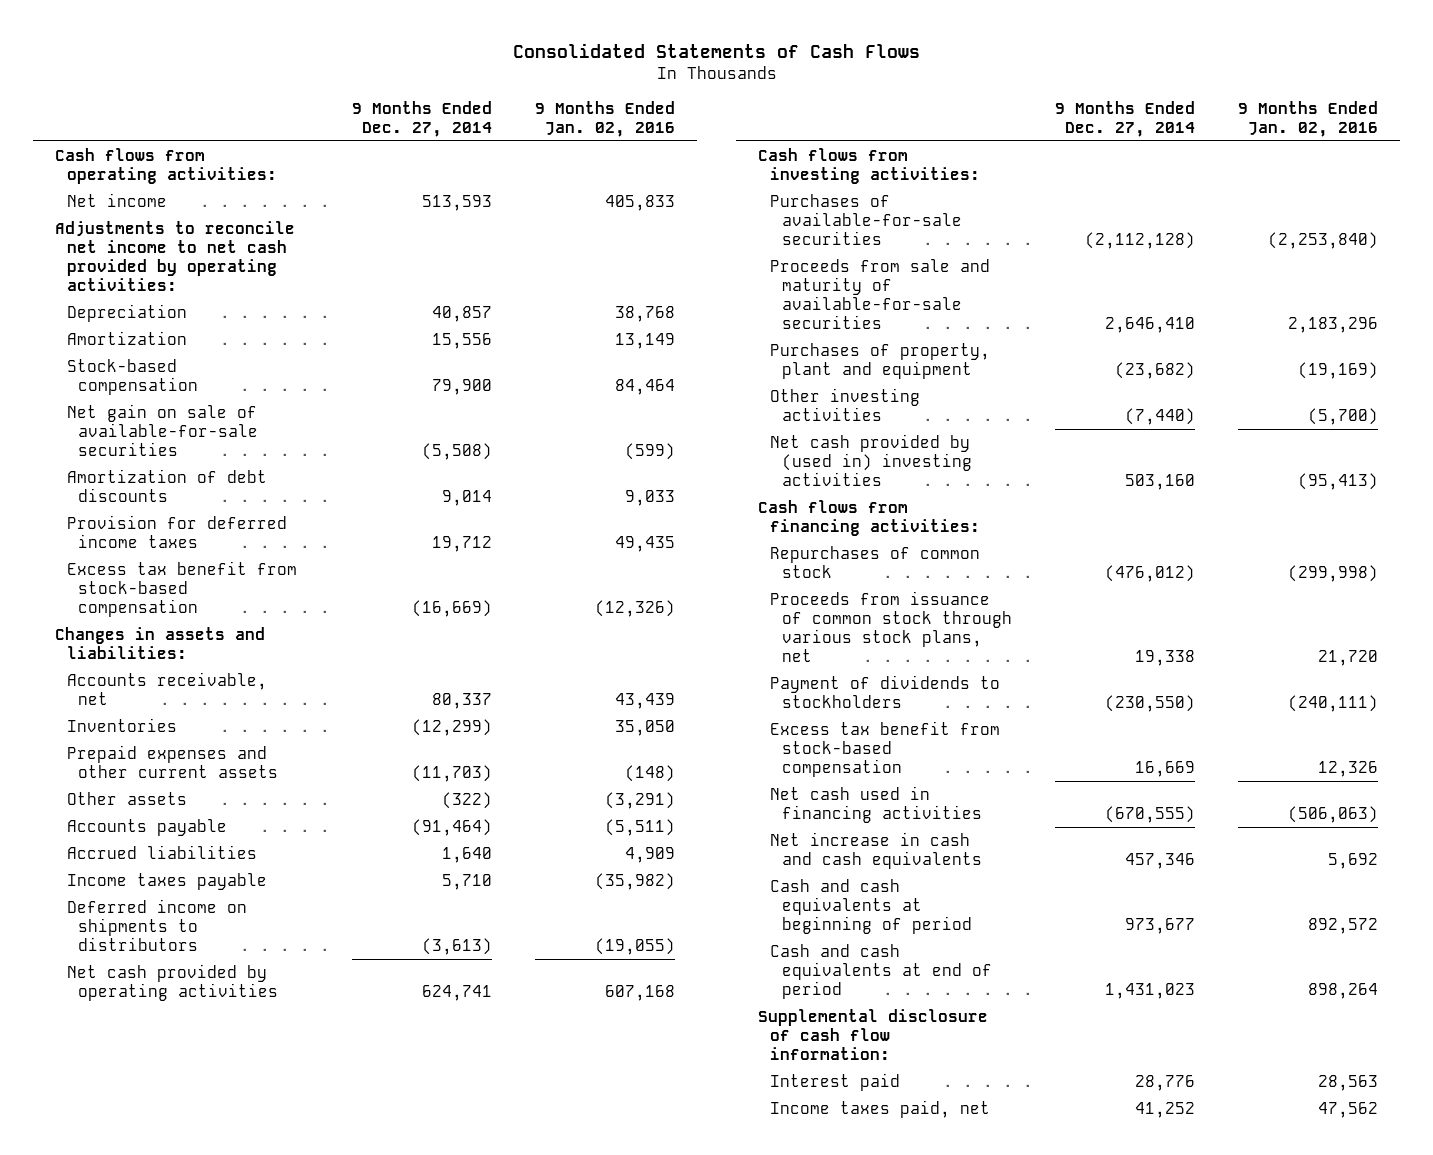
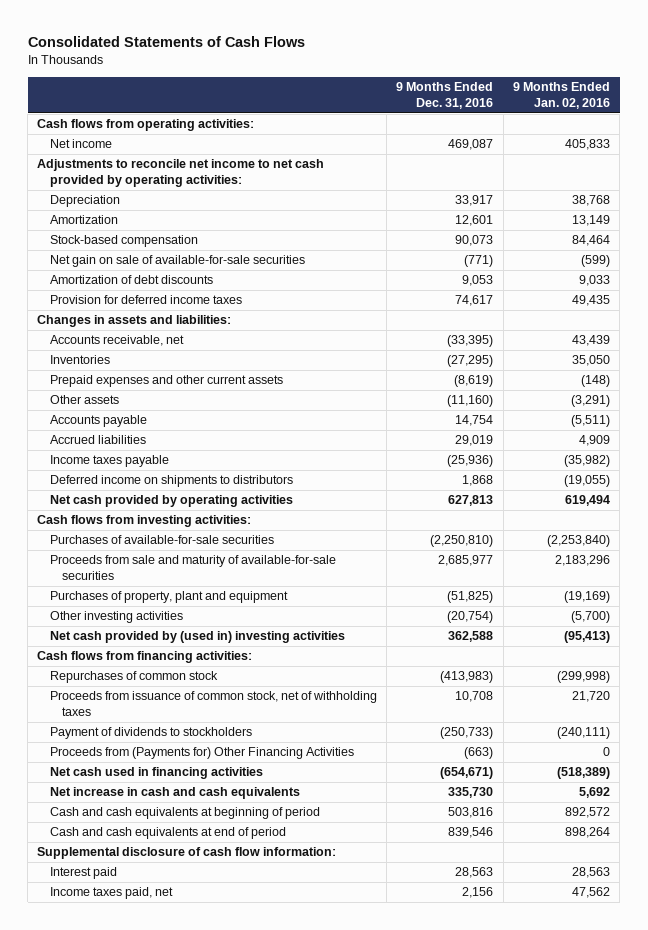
[351,100,492,137] 9 Months Ended Dec. 27, 2014 -> none
none -> [396,82,494,110] 9 Months Ended Dec. 31, 2016
[66,561,297,617] Excess tax benefit from stock-based compensation -> none
[605,985,676,1002] 607,168 -> [565,495,611,507] 619,494
[769,591,1012,662] Proceeds from issuance of common stock through various stock plans, net -> [49,691,377,717] Proceeds from issuance of common stock, net of withholding taxes
[769,721,1000,777] Excess tax benefit from stock-based compensation -> none
none -> [49,747,354,760] Proceeds from (Payments for) Other Financing Activities
[1288,806,1379,824] (506,063) -> [557,767,611,780] (518,389)

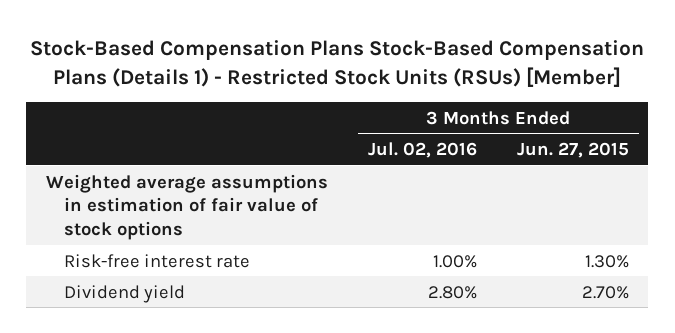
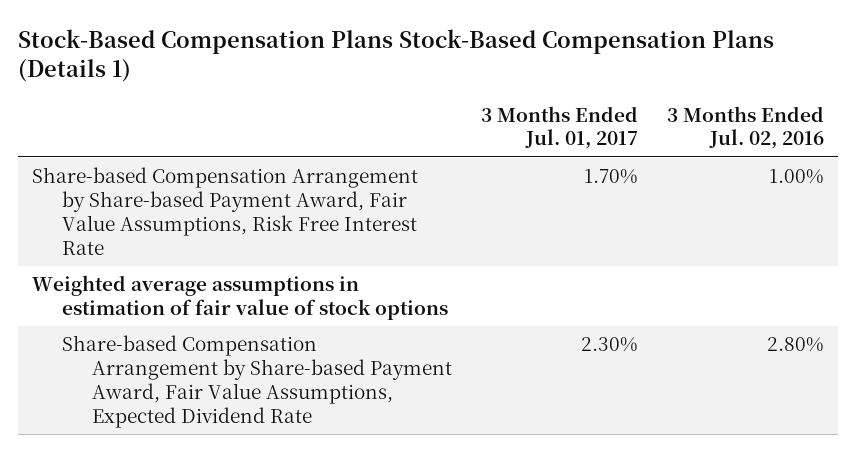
[30,39,645,87] Stock-Based Compensation Plans Stock-Based Compensation Plans (Details 1) - Restricted Stock Units (RSUs) [Member] -> [18,28,775,83] Stock-Based Compensation Plans Stock-Based Compensation Plans (Details 1)
[516,141,629,158] Jun. 27, 2015 -> none
none -> [481,105,639,150] 3 Months Ended Jul. 01, 2017
none -> [32,167,419,255] Share-based Compensation Arrangement by Share-based Payment Award, Fair Value Assumptions, Risk Free Interest Rate
[64,253,251,268] Risk-free interest rate -> none
[64,284,186,303] Dividend yield -> [62,335,453,428] Share-based Compensation Arrangement by Share-based Payment Award, Fair Value Assumptions, Expected Dividend Rate

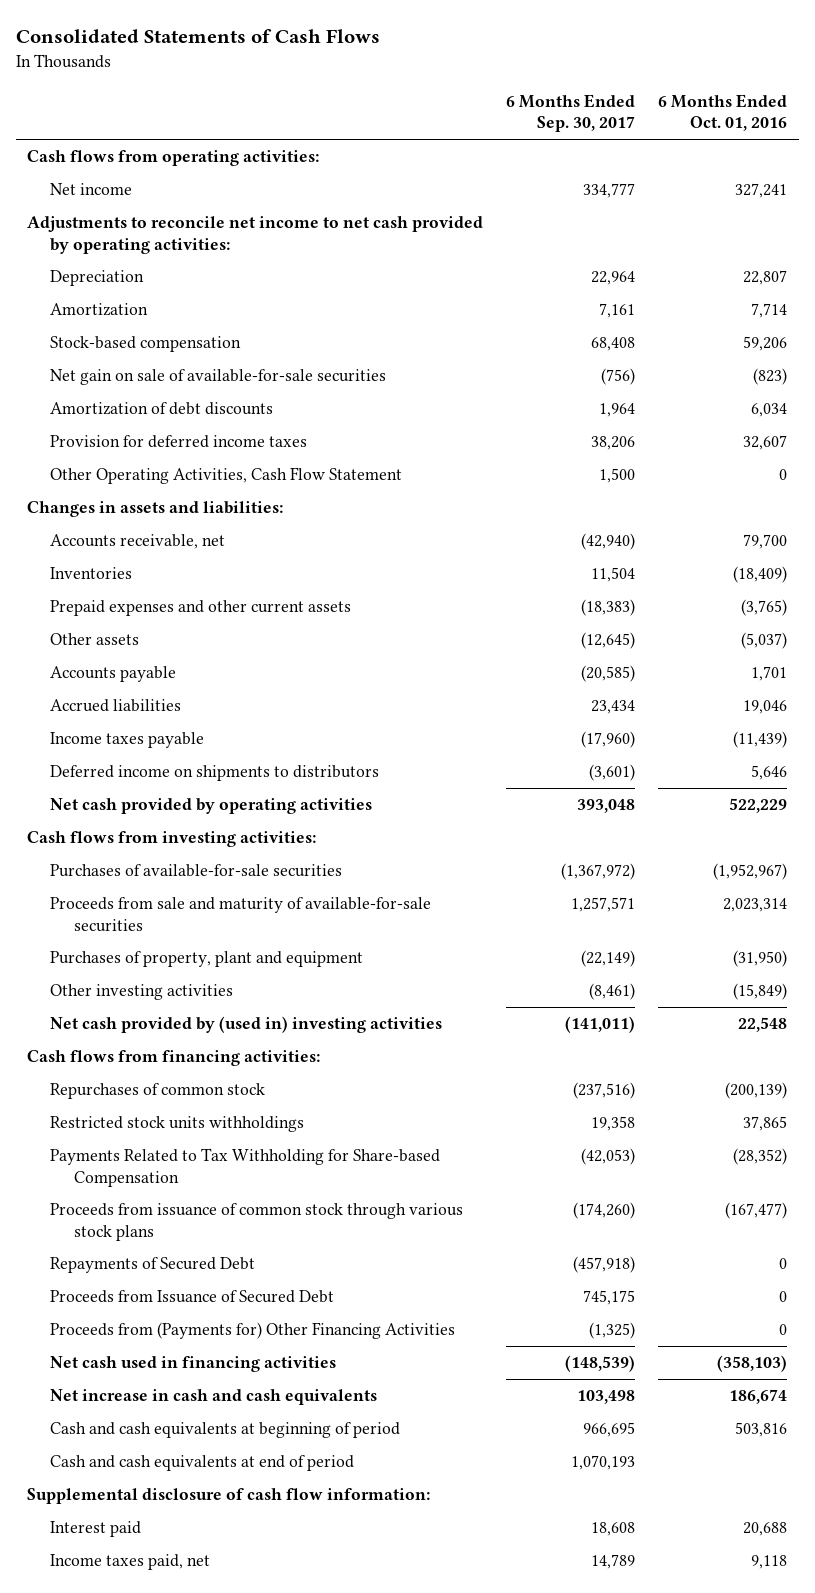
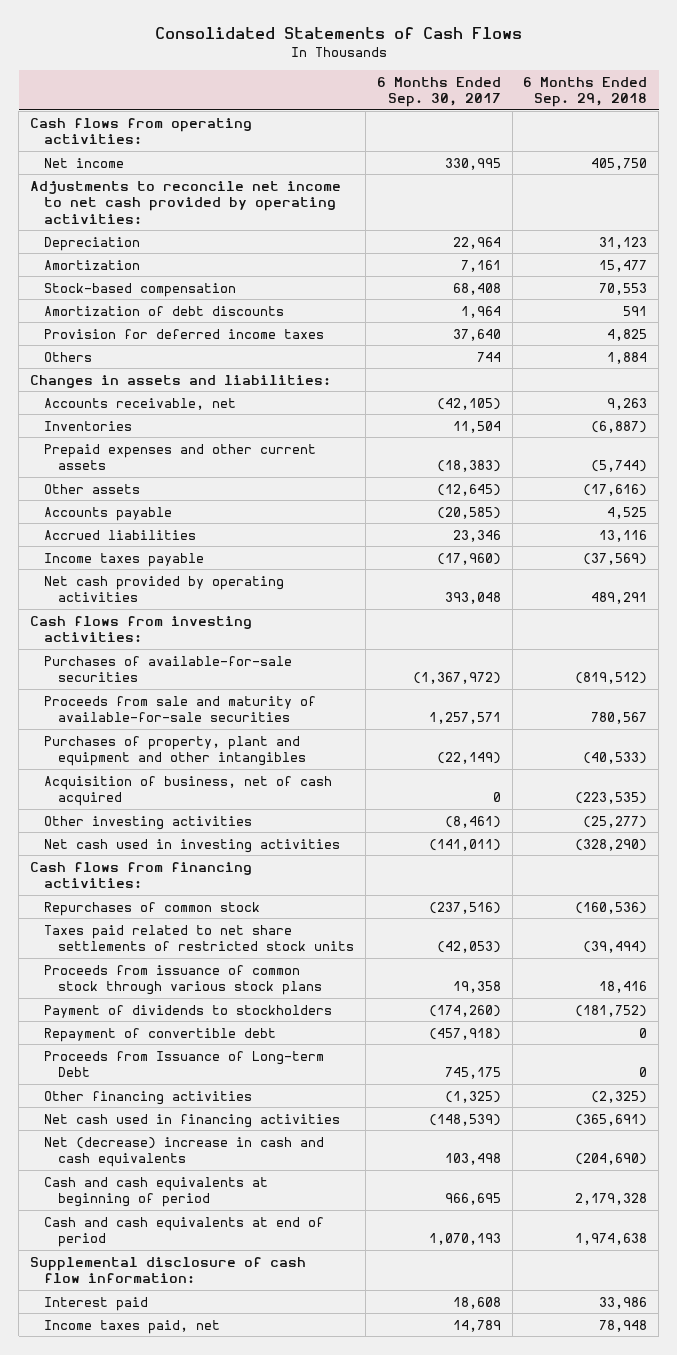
[658,93,788,132] 6 Months Ended Oct. 01, 2016 -> none
none -> [523,76,648,108] 6 Months Ended Sep. 29, 2018
[583,183,636,199] 334,777 -> [444,157,501,170] 330,995
[50,369,387,386] Net gain on sale of available-for-sale securities -> none
[50,467,403,485] Other Operating Activities, Cash Flow Statement -> none
[591,436,636,451] 38,206 -> [452,328,501,341] 37,640
none -> [44,351,93,362] Others
[581,533,636,551] (42,940) -> [436,397,501,410] (42,105)
[591,700,636,715] 23,434 -> [452,529,501,542] 23,346
[50,765,380,782] Deferred income on shipments to distributors -> none
[50,951,364,968] Purchases of property, plant and equipment -> [44,735,307,767] Purchases of property, plant and equipment and other intangibles
none -> [44,775,333,807] Acquisition of business, net of cash acquired
[50,1016,443,1034] Net cash provided by (used in) investing activities -> [44,838,341,853] Net cash used in investing activities
[50,1116,305,1133] Restricted stock units withholdings -> none
[50,1148,441,1187] Payments Related to Tax Withholding for Share-based Compensation -> [44,924,355,952] Taxes paid related to net share settlements of restricted stock units
[573,1202,636,1220] (174,260) -> [452,981,501,994] 19,358
none -> [44,1004,333,1018] Payment of dividends to stockholders
[50,1257,256,1274] Repayments of Secured Debt -> [44,1027,277,1042] Repayment of convertible debt
[50,1290,335,1304] Proceeds from Issuance of Secured Debt -> [44,1050,325,1078] Proceeds from Issuance of Long-term Debt
[50,1322,456,1340] Proceeds from (Payments for) Other Financing Activities -> [44,1090,253,1105] Other financing activities
[50,1389,378,1406] Net increase in cash and cash equivalents -> [44,1136,325,1168] Net (decrease) increase in cash and cash equivalents

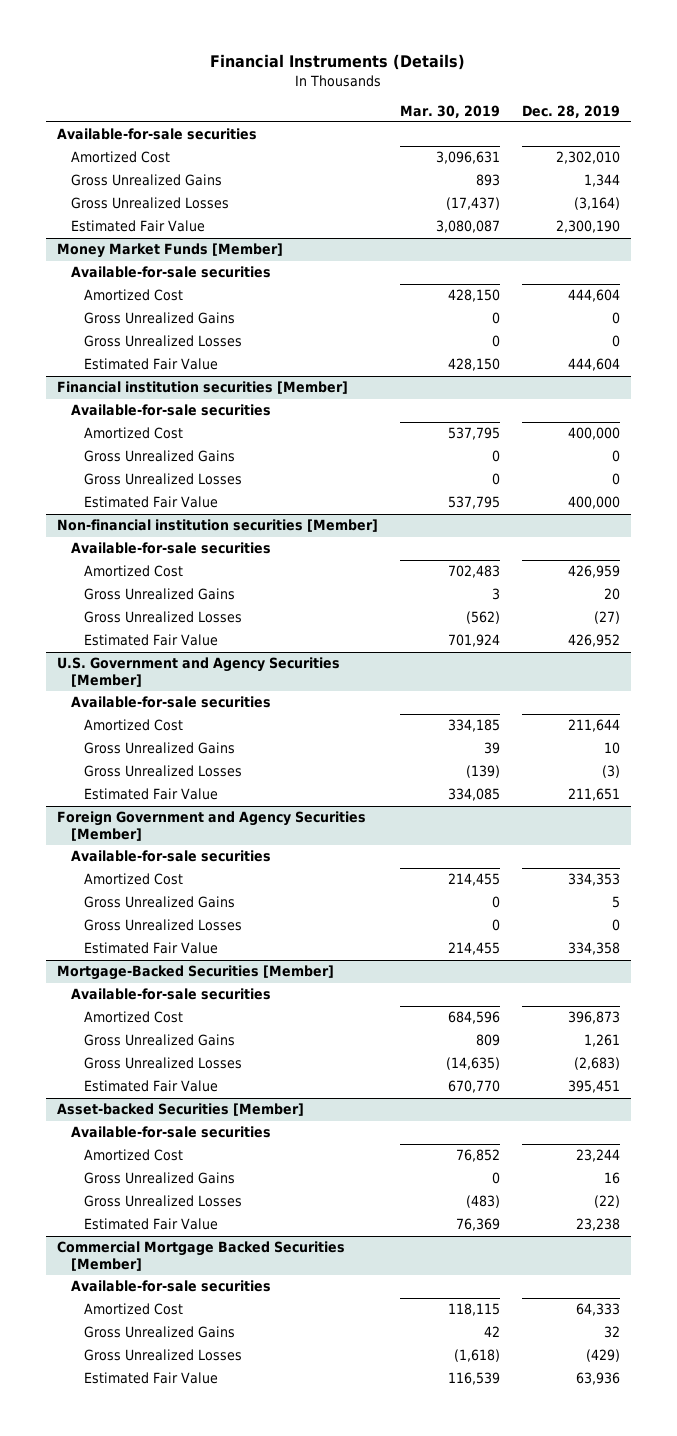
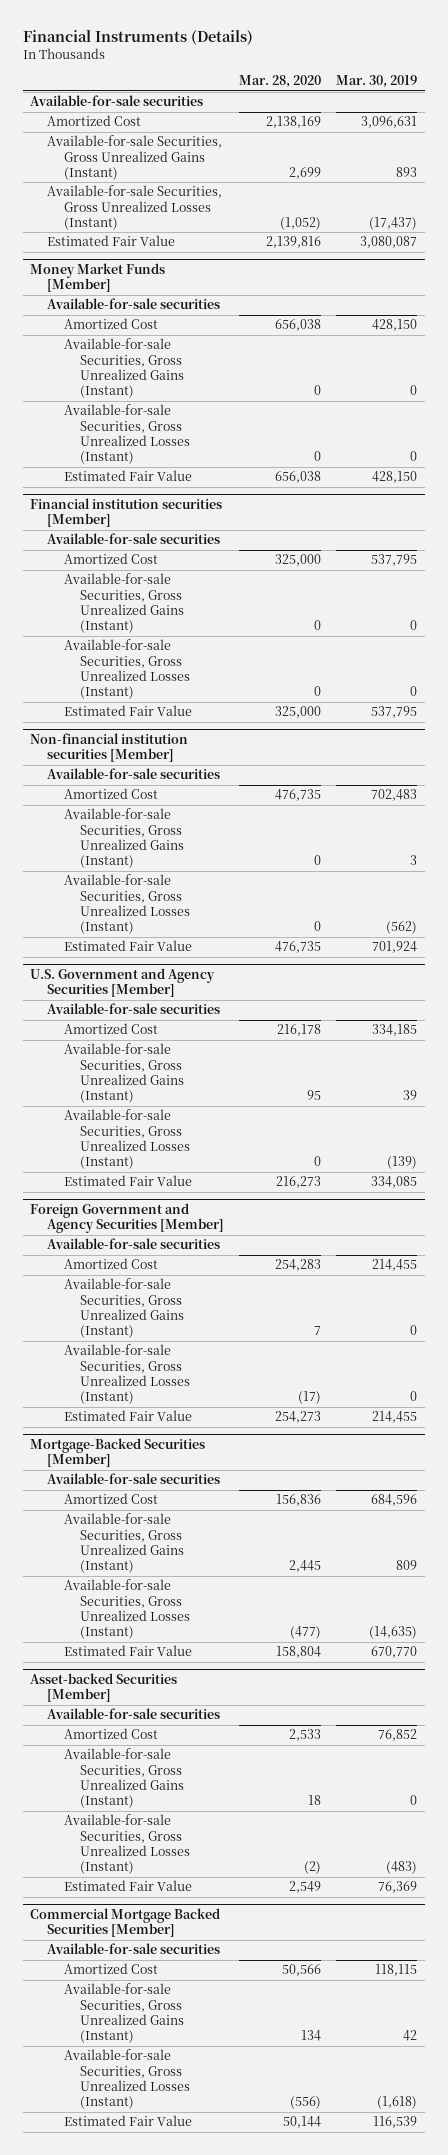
[521,104,620,118] Dec. 28, 2019 -> none
none -> [239,75,322,89] Mar. 28, 2020
[70,174,222,187] Gross Unrealized Gains -> [46,135,222,181] Available-for-sale Securities, Gross Unrealized Gains (Instant)
[70,197,229,210] Gross Unrealized Losses -> [46,185,222,231] Available-for-sale Securities, Gross Unrealized Losses (Instant)
[84,312,236,325] Gross Unrealized Gains -> none
[84,335,243,348] Gross Unrealized Losses -> none
none -> [63,338,185,399] Available-for-sale Securities, Gross Unrealized Gains (Instant)
none -> [63,404,191,465] Available-for-sale Securities, Gross Unrealized Losses (Instant)
[84,450,236,463] Gross Unrealized Gains -> none
[84,473,243,486] Gross Unrealized Losses -> none
none -> [63,573,185,634] Available-for-sale Securities, Gross Unrealized Gains (Instant)
none -> [63,639,191,700] Available-for-sale Securities, Gross Unrealized Losses (Instant)
[84,588,236,601] Gross Unrealized Gains -> none
none -> [63,808,185,869] Available-for-sale Securities, Gross Unrealized Gains (Instant)
[84,611,243,624] Gross Unrealized Losses -> [63,874,191,935] Available-for-sale Securities, Gross Unrealized Losses (Instant)
[84,742,236,755] Gross Unrealized Gains -> none
none -> [63,1043,185,1104] Available-for-sale Securities, Gross Unrealized Gains (Instant)
[84,765,243,778] Gross Unrealized Losses -> [63,1109,191,1170] Available-for-sale Securities, Gross Unrealized Losses (Instant)
[84,896,236,909] Gross Unrealized Gains -> none
[84,919,243,932] Gross Unrealized Losses -> none
none -> [63,1278,185,1339] Available-for-sale Securities, Gross Unrealized Gains (Instant)
none -> [63,1344,191,1405] Available-for-sale Securities, Gross Unrealized Losses (Instant)
[84,1034,236,1047] Gross Unrealized Gains -> none
none -> [63,1513,185,1574] Available-for-sale Securities, Gross Unrealized Gains (Instant)
[84,1057,243,1070] Gross Unrealized Losses -> [63,1579,191,1640] Available-for-sale Securities, Gross Unrealized Losses (Instant)
[84,1172,236,1185] Gross Unrealized Gains -> none
none -> [63,1748,185,1809] Available-for-sale Securities, Gross Unrealized Gains (Instant)
[84,1195,243,1208] Gross Unrealized Losses -> [63,1814,191,1875] Available-for-sale Securities, Gross Unrealized Losses (Instant)
[84,1326,236,1339] Gross Unrealized Gains -> none
none -> [63,1983,185,2044] Available-for-sale Securities, Gross Unrealized Gains (Instant)
[84,1349,243,1362] Gross Unrealized Losses -> [63,2049,191,2110] Available-for-sale Securities, Gross Unrealized Losses (Instant)

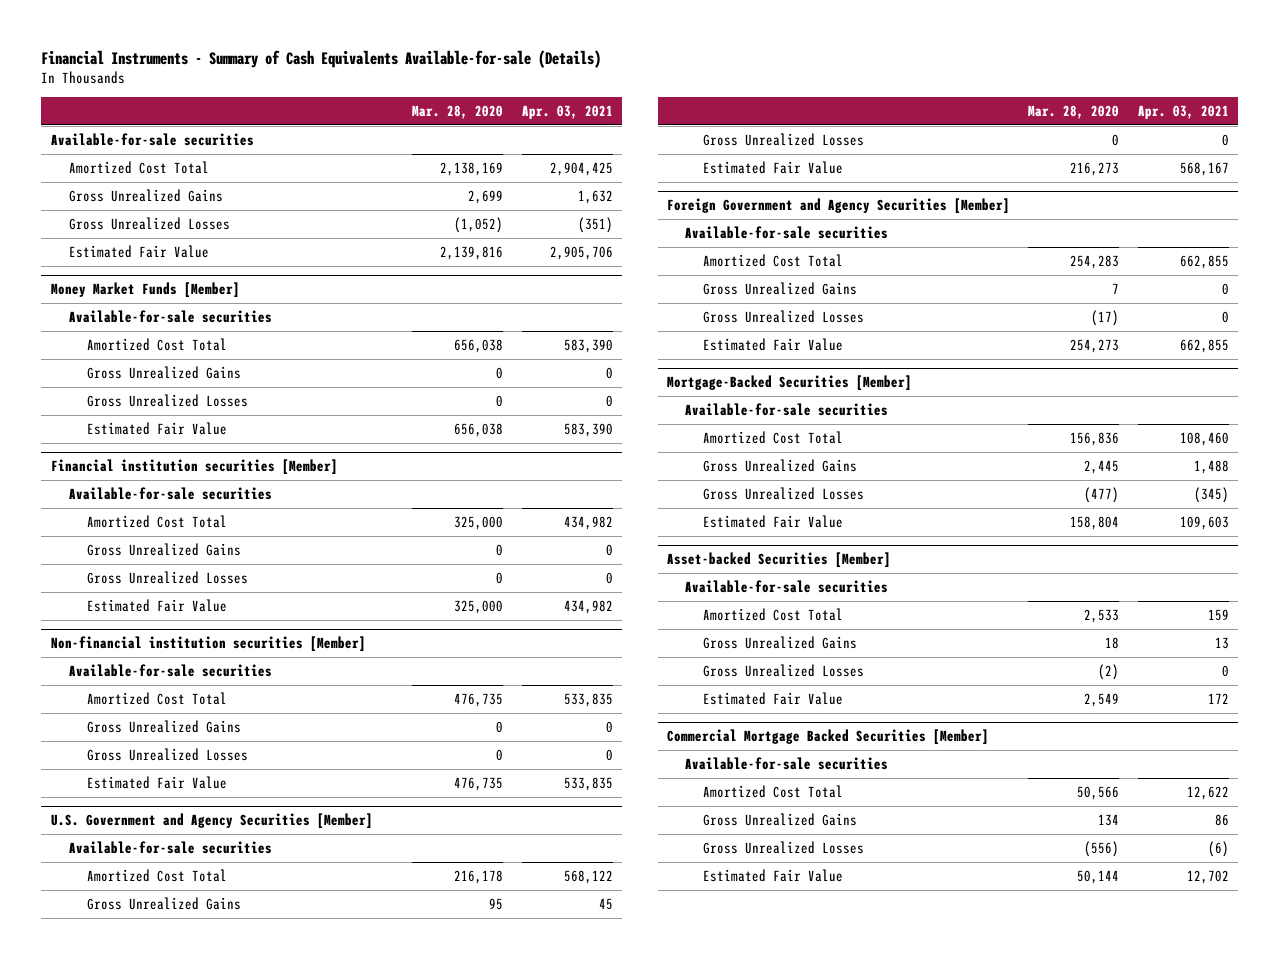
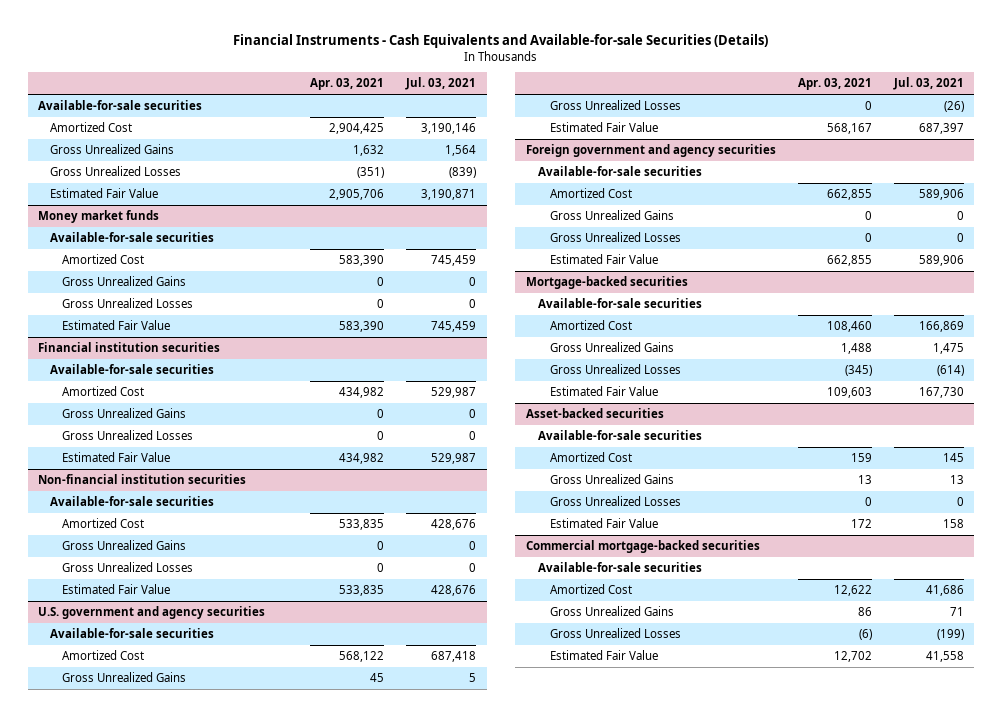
[41,49,602,68] Financial Instruments - Summary of Cash Equivalents Available-for-sale (Details) -> [232,34,768,49] Financial Instruments - Cash Equivalents and Available-for-sale Securities (Details)
[412,105,504,120] Mar. 28, 2020 -> none
none -> [404,77,476,91] Jul. 03, 2021
[68,160,209,174] Amortized Cost Total -> [50,121,133,132] Amortized Cost
[50,281,240,298] Money Market Funds [Member] -> [38,209,160,223] Money market funds
[86,337,227,351] Amortized Cost Total -> [61,253,144,264] Amortized Cost
[50,458,338,475] Financial institution securities [Member] -> [38,341,221,352] Financial institution securities
[86,514,227,528] Amortized Cost Total -> [61,385,144,396] Amortized Cost
[50,635,366,652] Non-financial institution securities [Member] -> [38,473,247,484] Non-financial institution securities
[86,691,227,705] Amortized Cost Total -> [61,517,144,528] Amortized Cost
[50,812,373,829] U.S. Government and Agency Securities [Member] -> [38,605,266,619] U.S. government and agency securities
[86,868,227,882] Amortized Cost Total -> [61,649,144,660] Amortized Cost
[666,197,1010,214] Foreign Government and Agency Securities [Member] -> [526,143,777,157] Foreign government and agency securities
[703,253,844,267] Amortized Cost Total -> [549,187,632,198] Amortized Cost
[666,374,912,391] Mortgage-Backed Securities [Member] -> [526,275,689,289] Mortgage-backed securities
[703,430,844,444] Amortized Cost Total -> [549,319,632,330] Amortized Cost
[666,551,891,568] Asset-backed Securities [Member] -> [526,407,665,418] Asset-backed securities
[703,607,844,621] Amortized Cost Total -> [549,451,632,462] Amortized Cost
[666,728,989,745] Commercial Mortgage Backed Securities [Member] -> [526,539,761,553] Commercial mortgage-backed securities
[703,784,844,798] Amortized Cost Total -> [549,583,632,594] Amortized Cost

